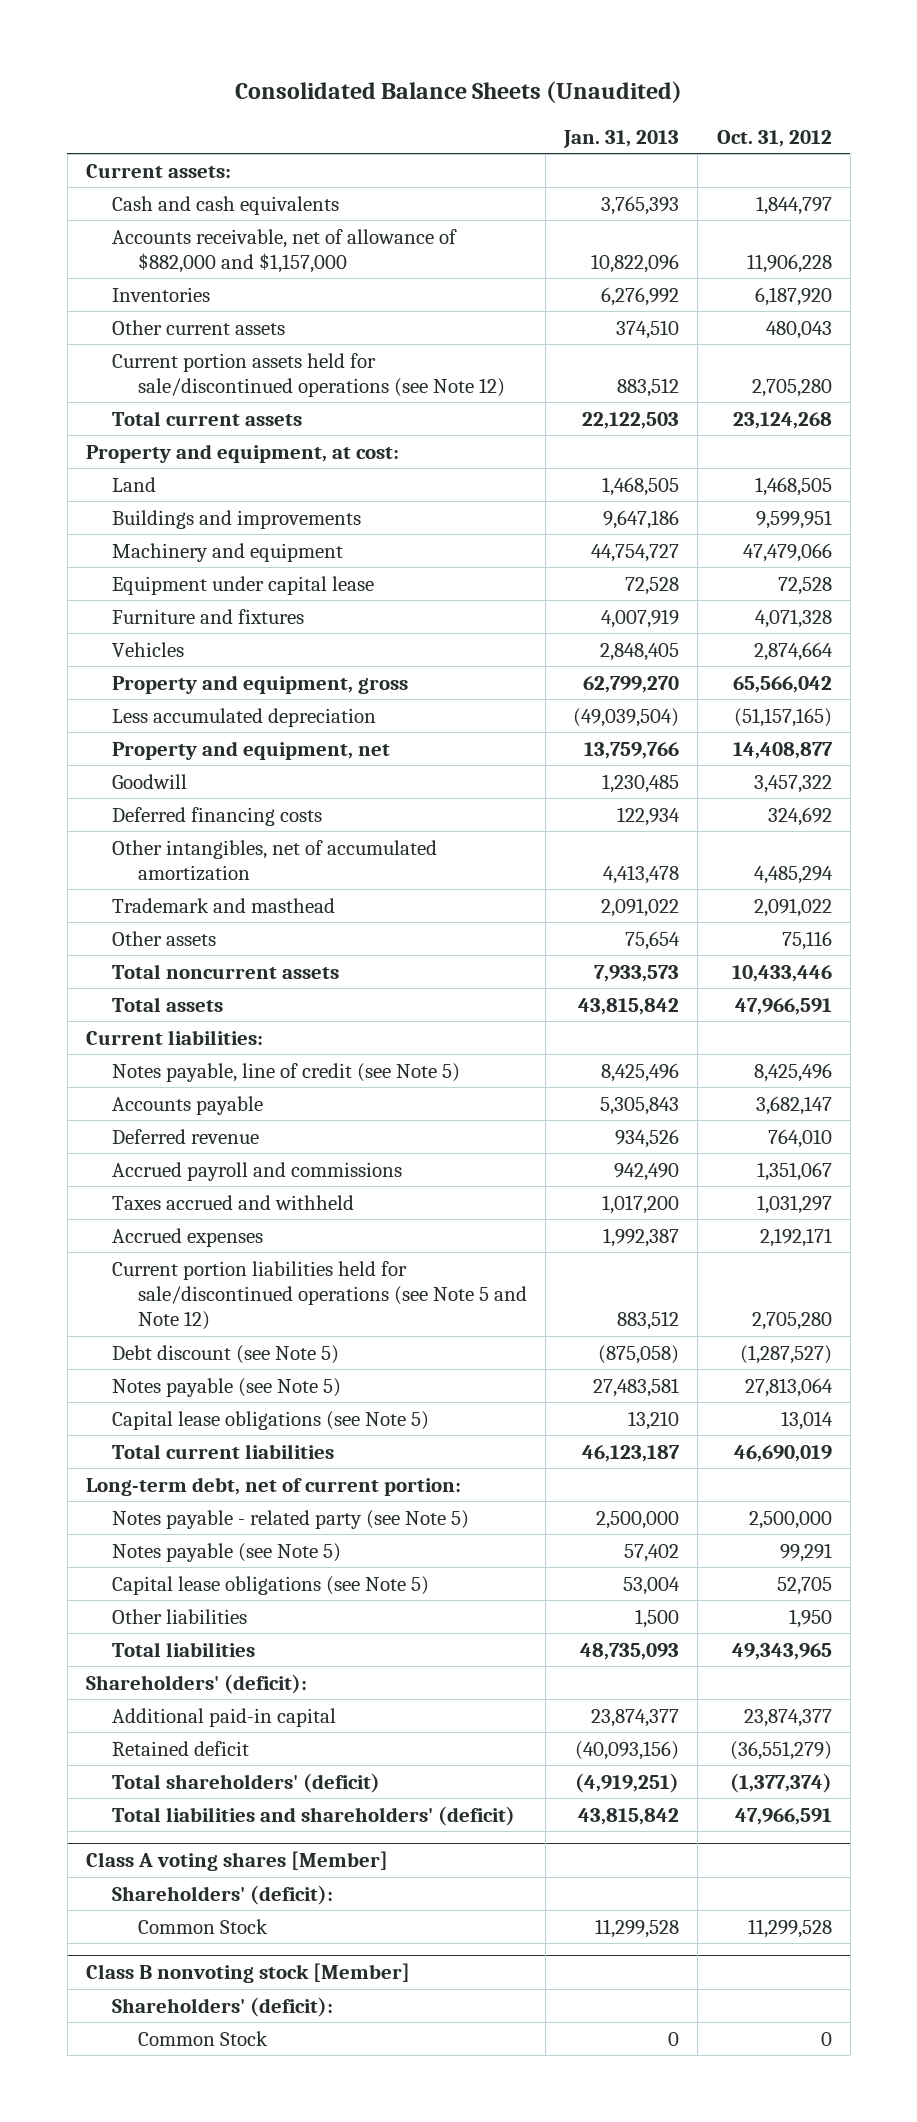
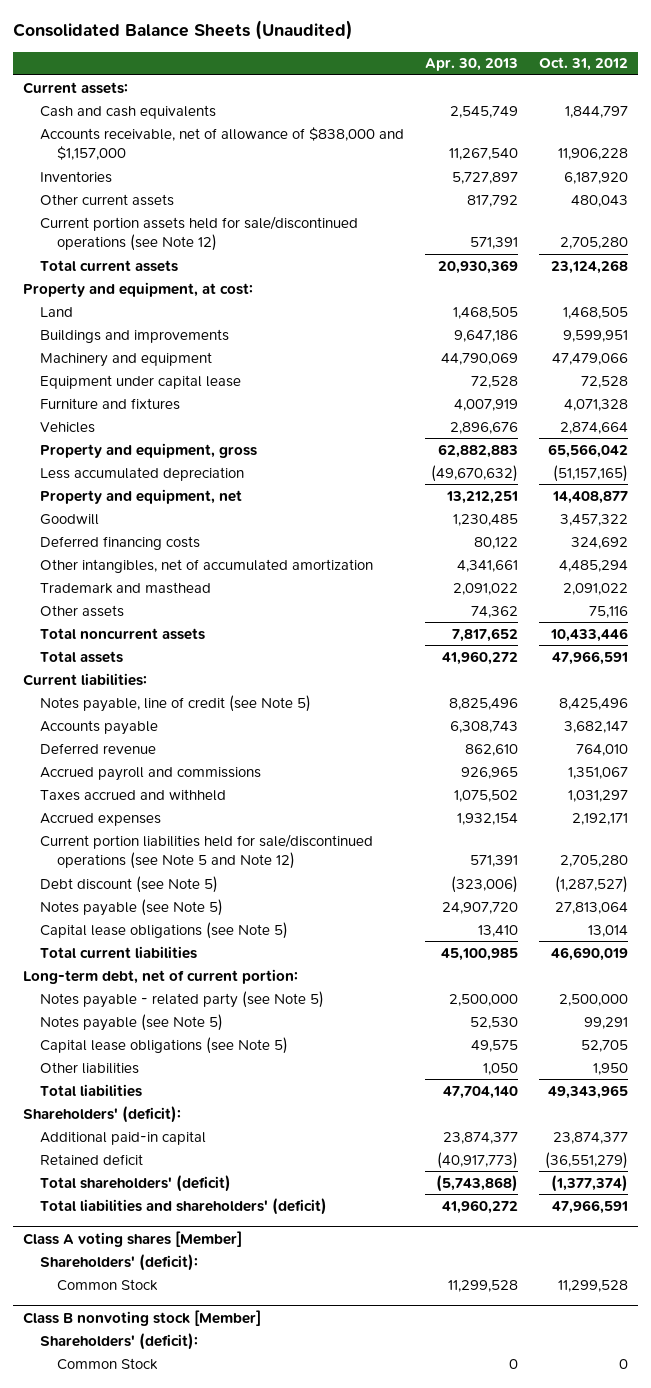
[563,129,680,148] Jan. 31, 2013 -> none
none -> [424,58,518,72] Apr. 30, 2013
[111,228,457,273] Accounts receivable, net of allowance of $882,000 and $1,157,000 -> [39,126,404,161] Accounts receivable, net of allowance of $838,000 and $1,157,000

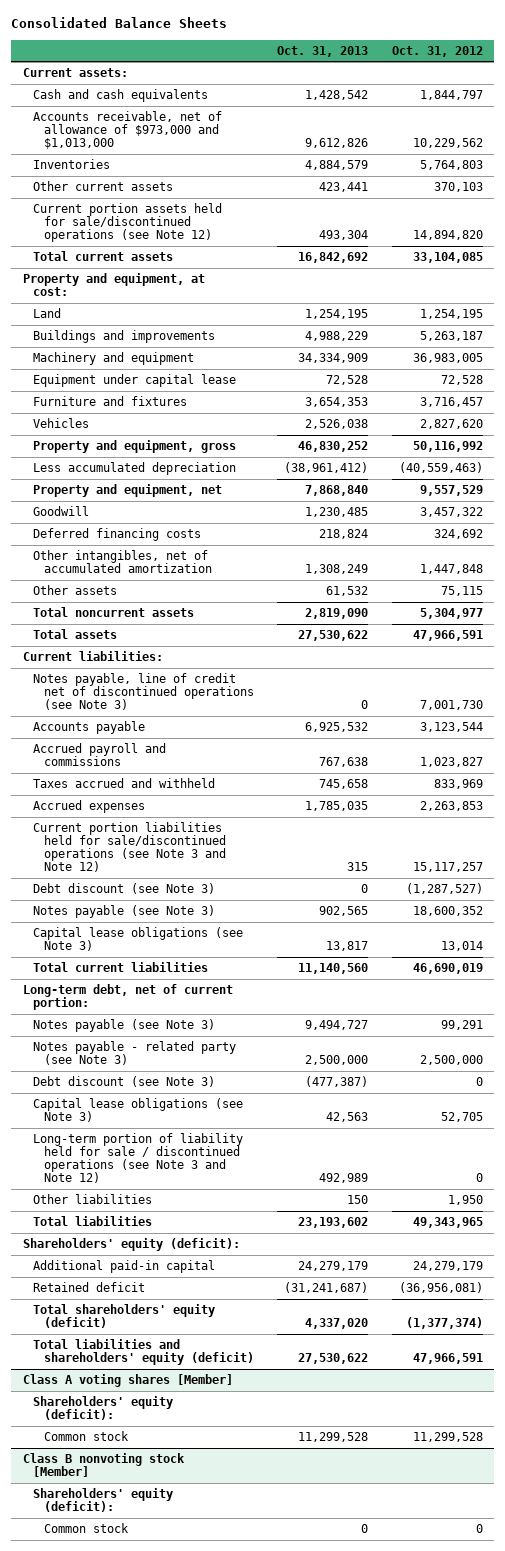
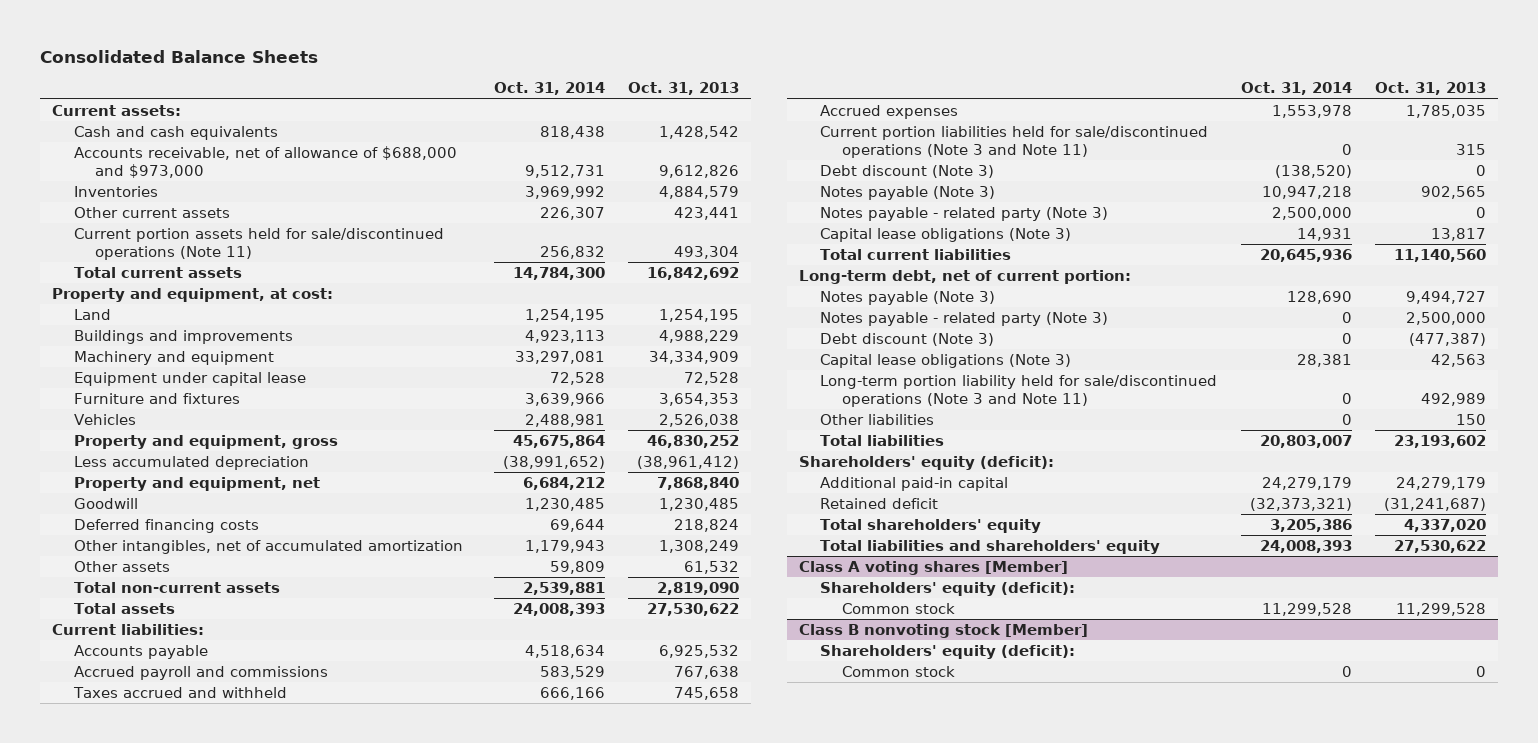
[391,45,483,57] Oct. 31, 2012 -> none
none -> [493,82,605,96] Oct. 31, 2014
[33,110,223,150] Accounts receivable, net of allowance of $973,000 and $1,013,000 -> [73,146,457,178] Accounts receivable, net of allowance of $688,000 and $973,000
[33,202,223,243] Current portion assets held for sale/discontinued operations (see Note 12) -> [73,228,444,260] Current portion assets held for sale/discontinued operations (Note 11)
[33,606,195,617] Total noncurrent assets -> [73,582,280,594] Total non-current assets
[33,672,254,711] Notes payable, line of credit net of discontinued operations (see Note 3) -> none
[33,821,226,873] Current portion liabilities held for sale/discontinued operations (see Note 3 and Note 12) -> [820,126,1209,158] Current portion liabilities held for sale/discontinued operations (Note 3 and Note 11)
[33,882,216,894] Debt discount (see Note 3) -> [820,165,995,179] Debt discount (Note 3)
[33,904,216,918] Notes payable (see Note 3) -> [820,186,996,201] Notes payable (Note 3)
none -> [820,207,1109,222] Notes payable - related party (Note 3)
[33,926,244,951] Capital lease obligations (see Note 3) -> [820,228,1072,243] Capital lease obligations (Note 3)
[33,1018,216,1032] Notes payable (see Note 3) -> [820,291,996,306] Notes payable (Note 3)
[33,1040,237,1065] Notes payable - related party (see Note 3) -> [820,312,1109,327] Notes payable - related party (Note 3)
[33,1075,216,1087] Debt discount (see Note 3) -> [820,333,995,347] Debt discount (Note 3)
[33,1097,244,1122] Capital lease obligations (see Note 3) -> [820,354,1072,369] Capital lease obligations (Note 3)
[33,1132,244,1184] Long-term portion of liability held for sale / discontinued operations (see Note 3 and Note 12) -> [820,375,1218,407] Long-term portion liability held for sale/discontinued operations (Note 3 and Note 11)
[33,1303,216,1328] Total shareholders' equity (deficit) -> [820,519,1042,534] Total shareholders' equity
[33,1338,254,1365] Total liabilities and shareholders' equity (deficit) -> [820,540,1161,555] Total liabilities and shareholders' equity

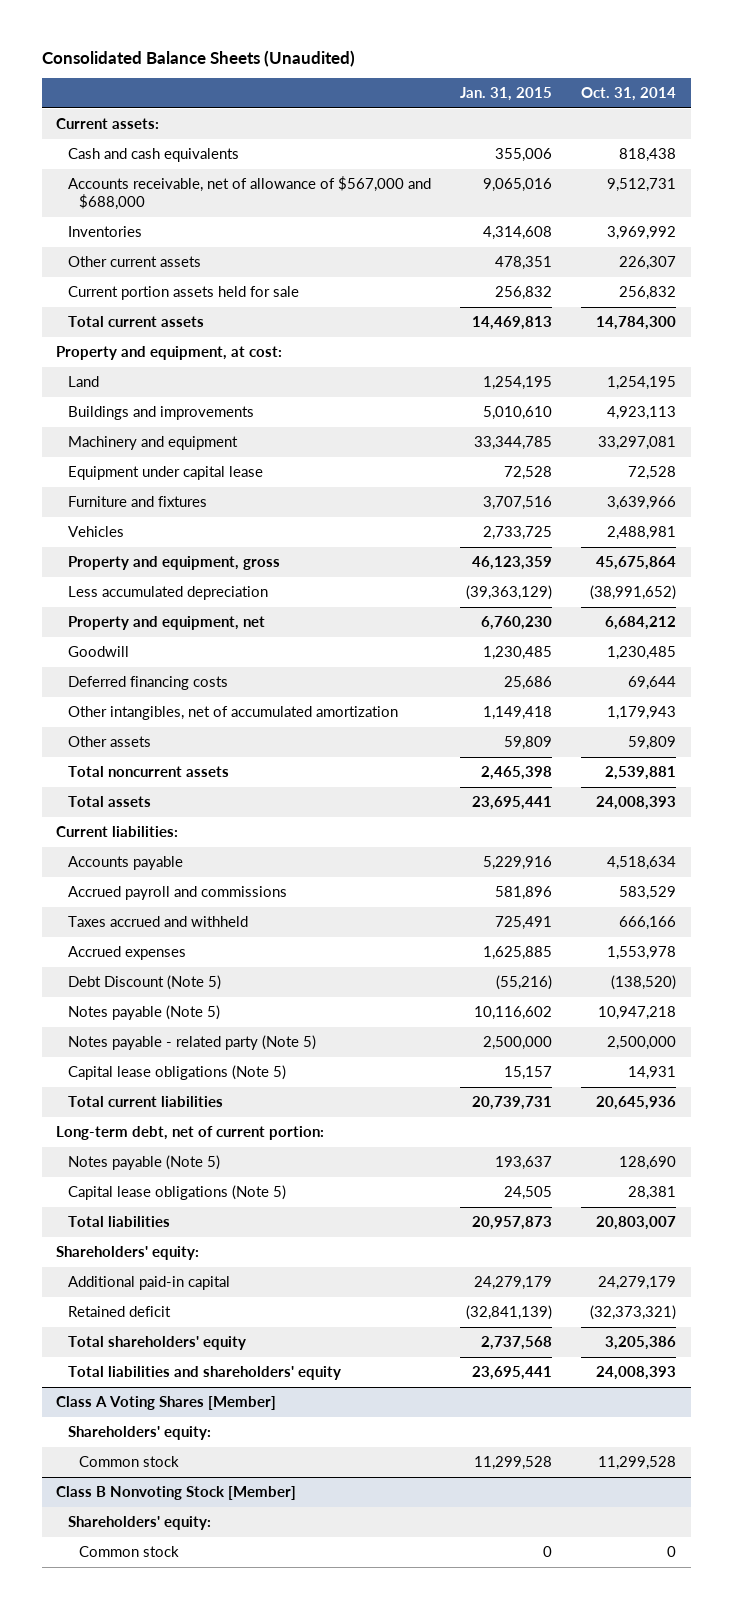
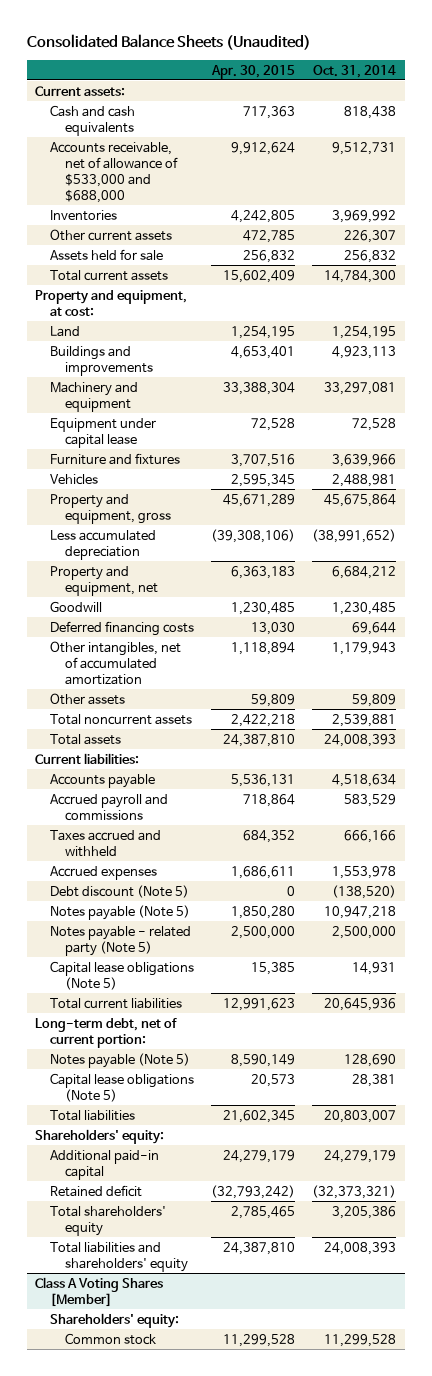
[460,87,553,102] Jan. 31, 2015 -> none
none -> [211,64,296,79] Apr. 30, 2015
[67,175,431,211] Accounts receivable, net of allowance of $567,000 and $688,000 -> [49,141,178,203] Accounts receivable, net of allowance of $533,000 and $688,000
[67,285,299,300] Current portion assets held for sale -> [49,248,163,261] Assets held for sale
[67,974,221,990] Debt Discount (Note 5) -> [49,884,189,898] Debt discount (Note 5)
[56,1485,297,1500] Class B Nonvoting Stock [Member] -> none
[67,1515,211,1530] Shareholders' equity: -> none
[79,1545,180,1557] Common stock -> none

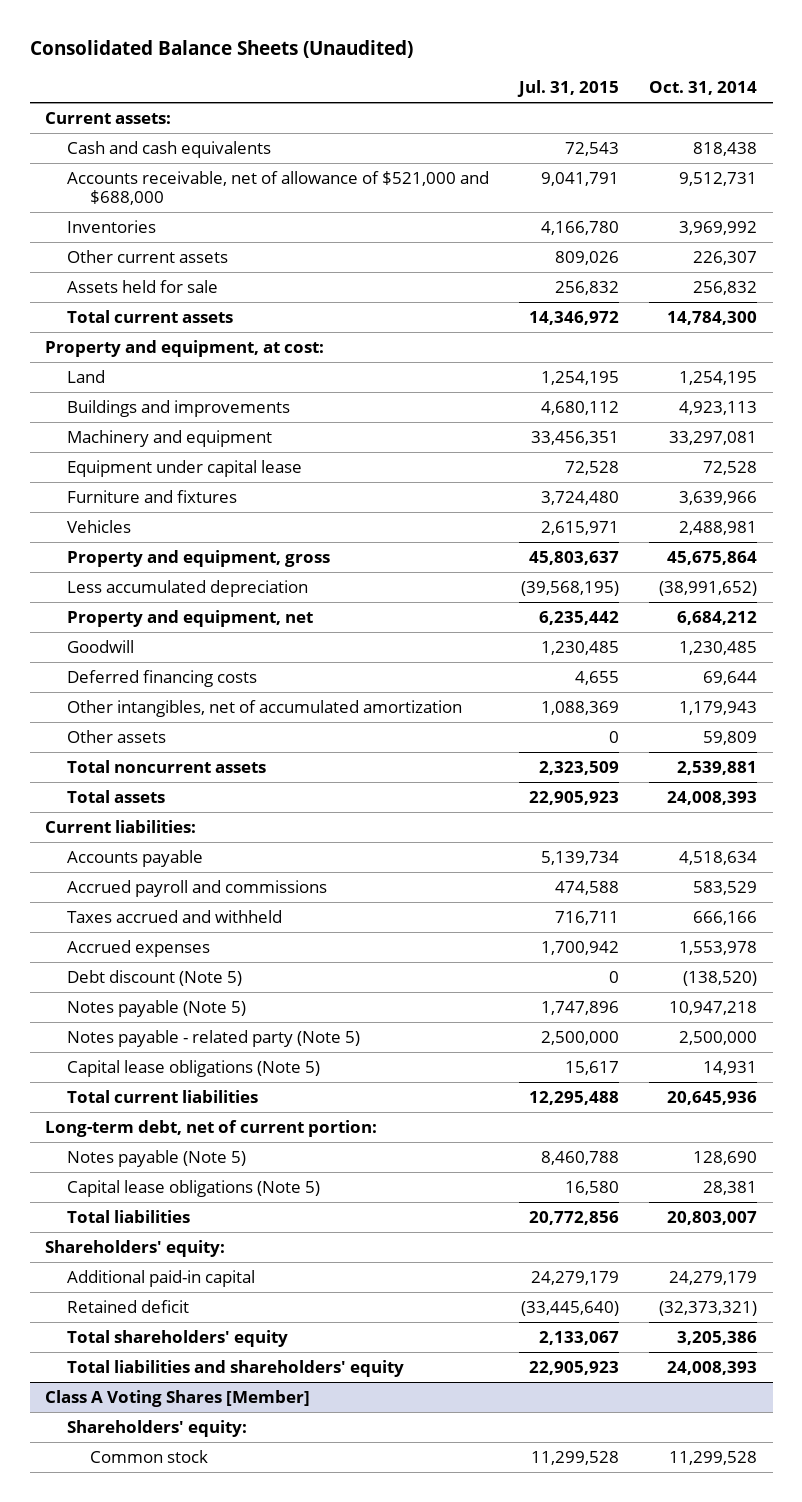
[211,64,296,79] Apr. 30, 2015 -> none
none -> [517,79,620,97] Jul. 31, 2015
[49,141,178,203] Accounts receivable, net of allowance of $533,000 and $688,000 -> [67,170,490,206] Accounts receivable, net of allowance of $521,000 and $688,000

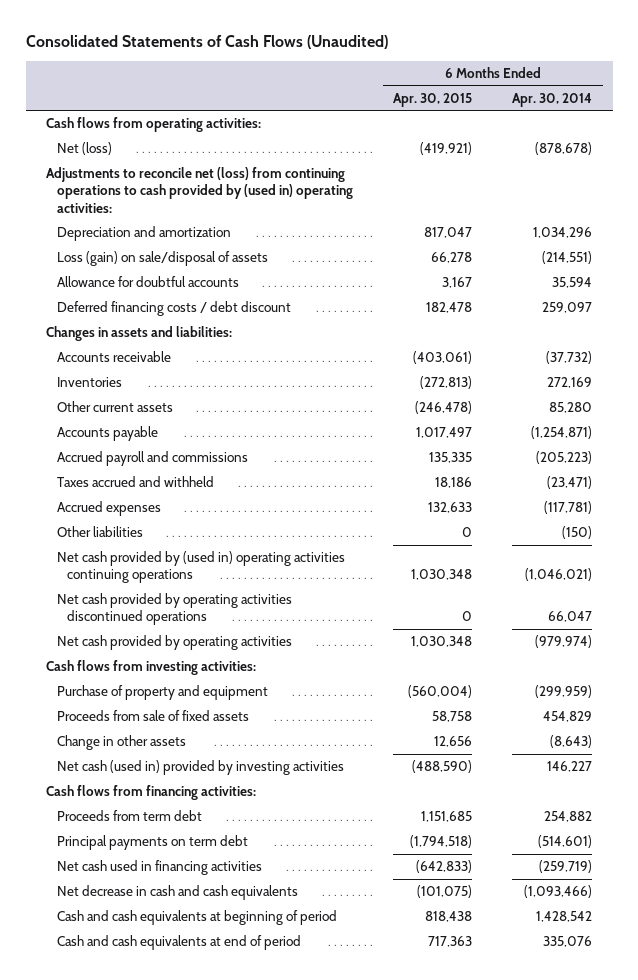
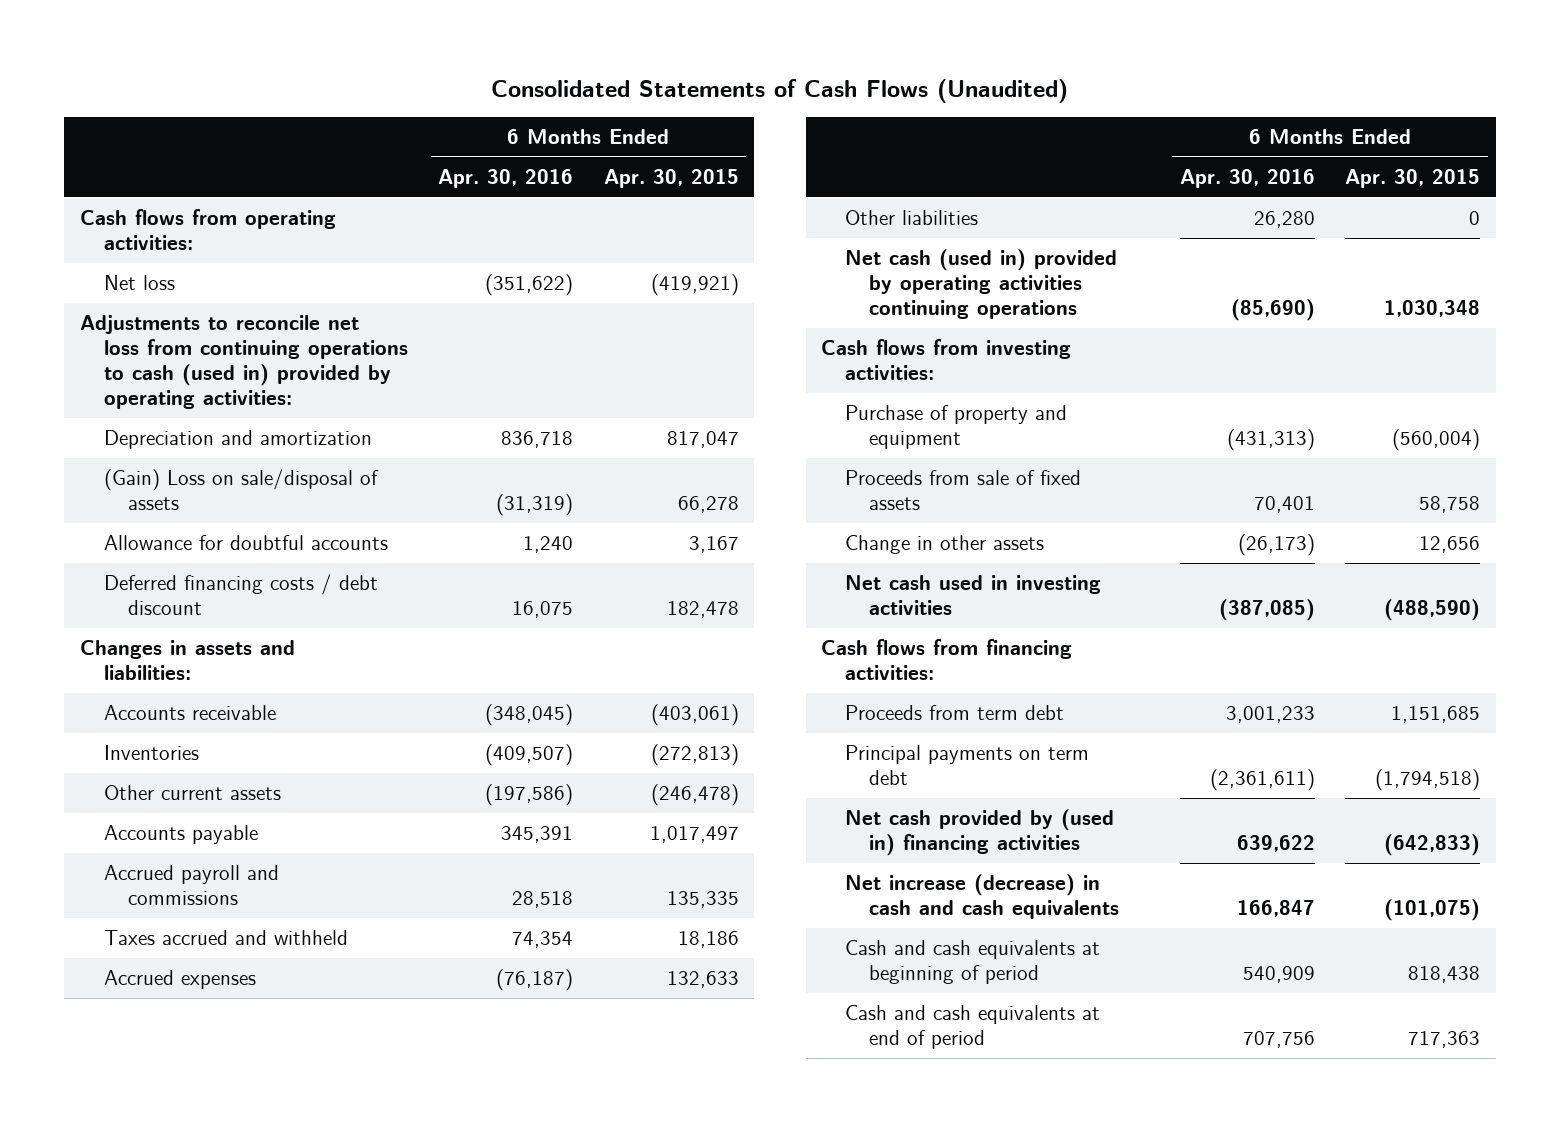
[512,92,593,107] Apr. 30, 2014 -> none
none -> [438,169,574,189] Apr. 30, 2016
[56,142,112,156] Net (loss) -> [103,275,175,291] Net loss
[45,167,353,213] Adjustments to reconcile net (loss) from continuing operations to cash provided by (used in) operating activities: -> [79,315,408,410] Adjustments to reconcile net loss from continuing operations to cash (used in) provided by operating activities:
[56,251,268,267] Loss (gain) on sale/disposal of assets -> [103,469,379,511] (Gain) Loss on sale/disposal of assets
[56,593,292,626] Net cash provided by operating activities discontinued operations -> none
[56,635,292,651] Net cash provided by operating activities -> none
[56,551,345,584] Net cash provided by (used in) operating activities continuing operations -> [845,249,1118,320] Net cash (used in) provided by operating activities continuing operations
[56,760,344,776] Net cash (used in) provided by investing activities -> [845,575,1102,616] Net cash used in investing activities
[56,860,262,876] Net cash used in financing activities -> [845,809,1115,857] Net cash provided by (used in) financing activities
[56,885,298,901] Net decrease in cash and cash equivalents -> [845,874,1120,920] Net increase (decrease) in cash and cash equivalents

